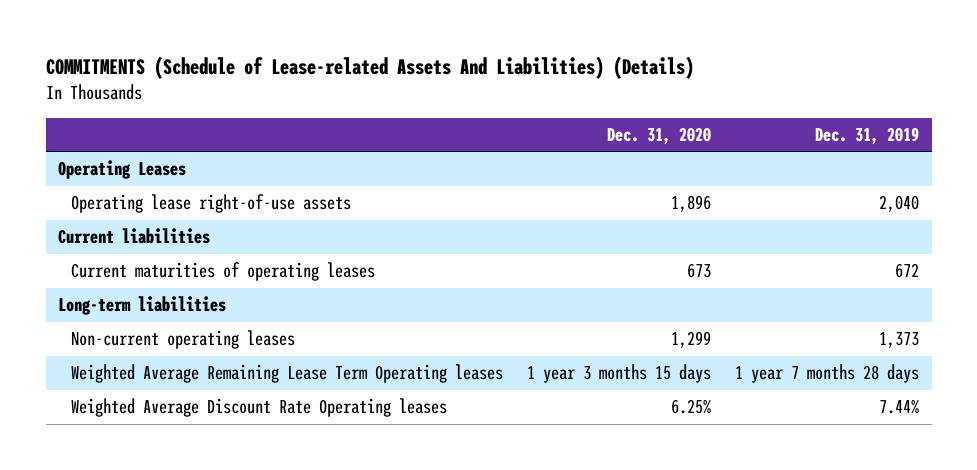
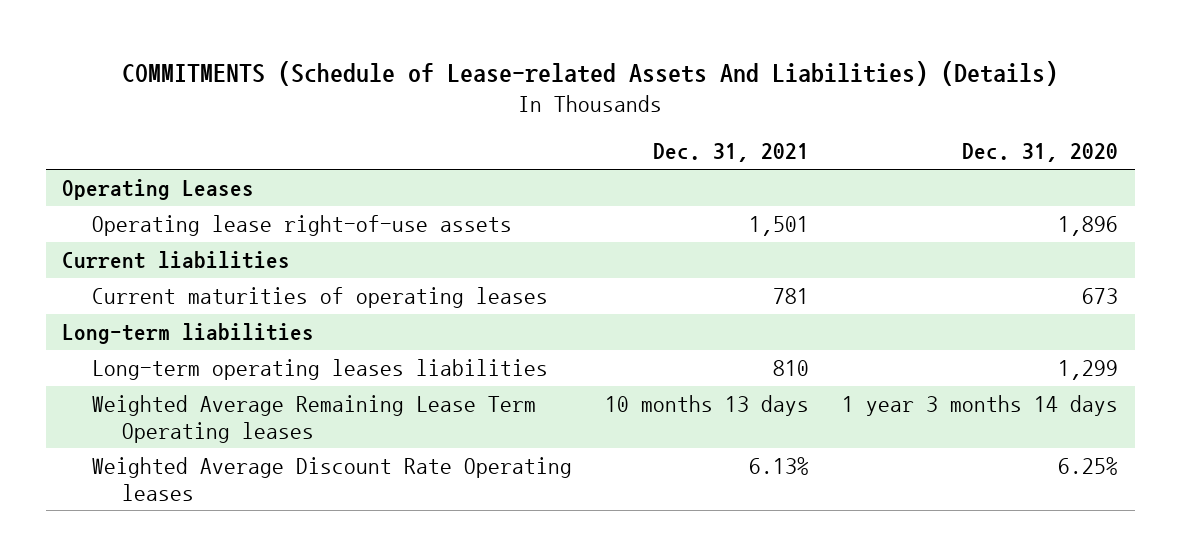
[815,127,920,146] Dec. 31, 2019 -> none
none -> [653,143,810,163] Dec. 31, 2021
[71,330,296,350] Non-current operating leases -> [92,359,549,381] Long-term operating leases liabilities
[527,364,712,384] 1 year 3 months 15 days -> [842,395,1119,417] 1 year 3 months 14 days

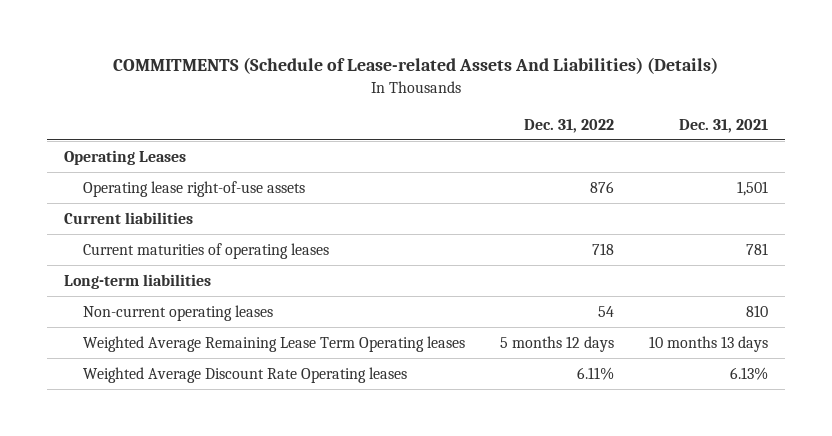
[962,143,1119,163] Dec. 31, 2020 -> none
none -> [523,118,614,133] Dec. 31, 2022
[92,359,549,381] Long-term operating leases liabilities -> [82,305,273,322] Non-current operating leases

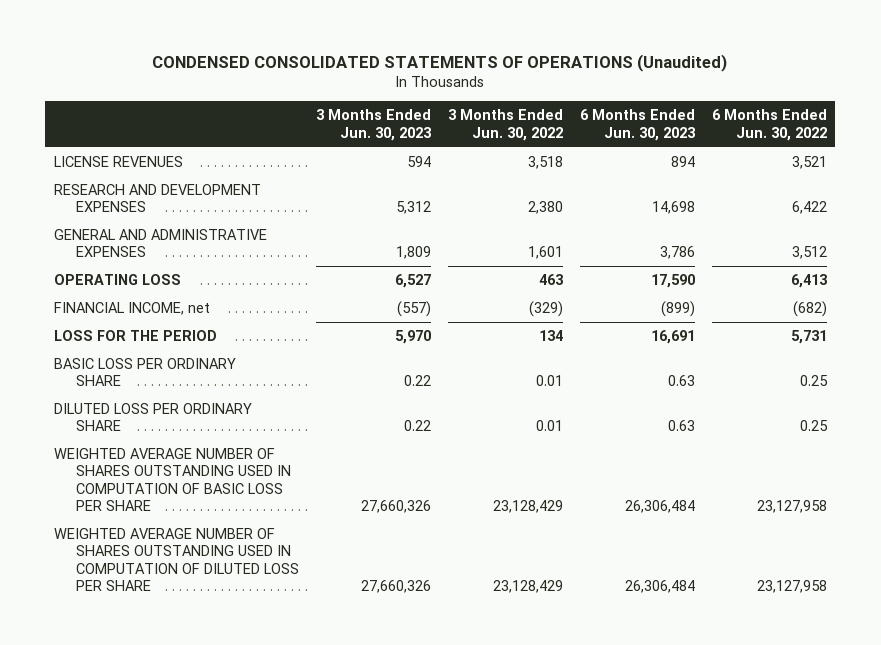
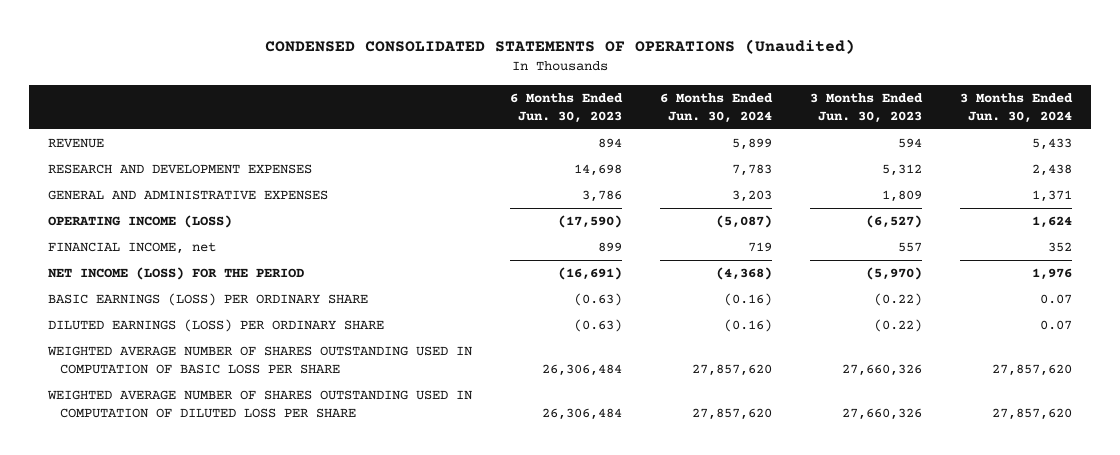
[448,109,564,141] 3 Months Ended Jun. 30, 2022 -> none
[711,109,827,141] 6 Months Ended Jun. 30, 2022 -> none
none -> [660,92,774,123] 6 Months Ended Jun. 30, 2024
none -> [960,92,1074,123] 3 Months Ended Jun. 30, 2024
[53,156,183,168] LICENSE REVENUES -> [48,138,105,149] REVENUE
[53,274,181,286] OPERATING LOSS -> [48,215,233,229] OPERATING INCOME (LOSS)
[395,274,432,289] 6,527 -> [866,215,923,229] (6,527)
[650,274,695,289] 17,590 -> [558,215,623,229] (17,590)
[397,301,432,318] (557) -> [898,242,923,253] 557
[660,301,695,318] (899) -> [598,242,623,253] 899
[53,330,217,342] LOSS FOR THE PERIOD -> [48,267,305,281] NET INCOME (LOSS) FOR THE PERIOD
[395,330,432,345] 5,970 -> [866,267,923,281] (5,970)
[650,330,695,345] 16,691 -> [558,267,623,281] (16,691)
[53,358,236,387] BASIC LOSS PER ORDINARY SHARE -> [48,293,369,307] BASIC EARNINGS (LOSS) PER ORDINARY SHARE
[404,375,432,387] 0.22 -> [874,293,923,307] (0.22)
[667,375,695,387] 0.63 -> [574,293,623,307] (0.63)
[53,403,252,432] DILUTED LOSS PER ORDINARY SHARE -> [48,319,385,333] DILUTED EARNINGS (LOSS) PER ORDINARY SHARE
[404,420,432,432] 0.22 -> [874,319,923,333] (0.22)
[667,420,695,432] 0.63 -> [574,319,623,333] (0.63)

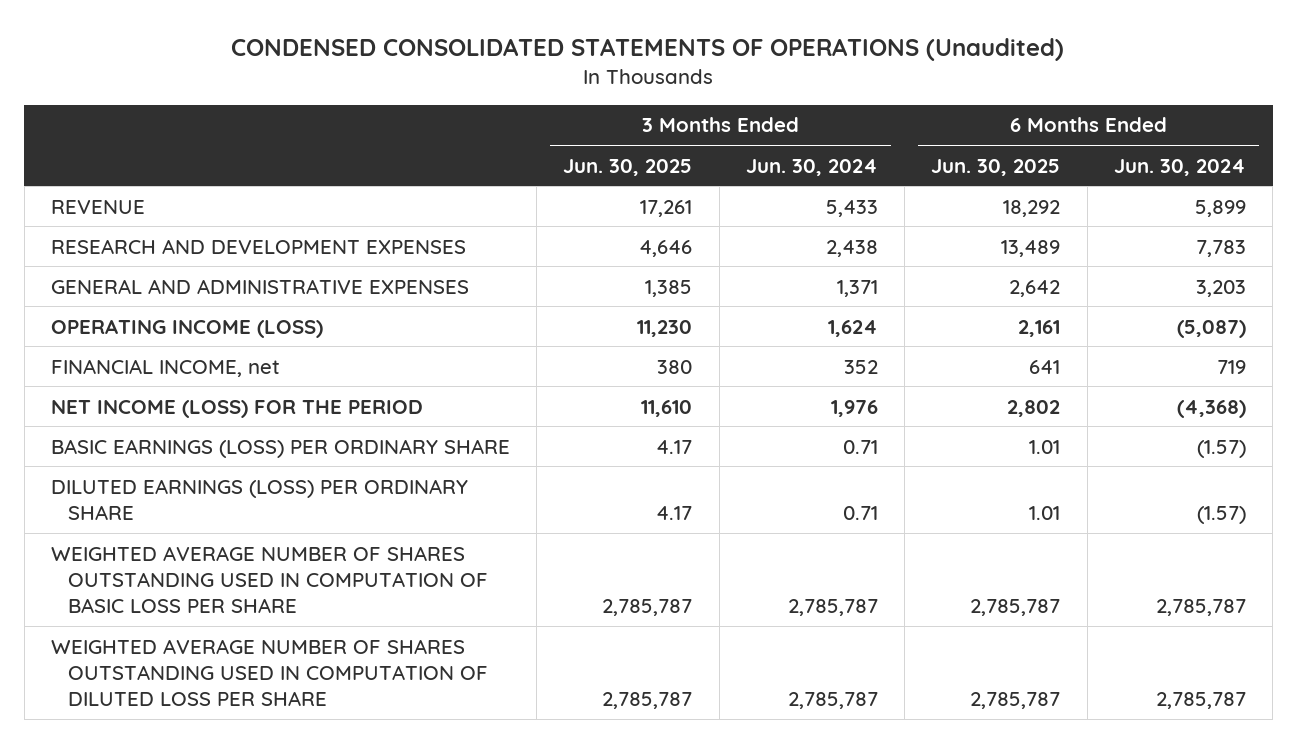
[510,92,624,123] 6 Months Ended Jun. 30, 2023 -> none
[810,92,924,123] 3 Months Ended Jun. 30, 2023 -> none
none -> [563,158,693,176] Jun. 30, 2025
none -> [931,158,1061,176] Jun. 30, 2025
[724,293,773,307] (0.16) -> [1197,439,1247,458] (1.57)
[1040,294,1073,305] 0.07 -> [842,439,878,454] 0.71
[724,319,773,333] (0.16) -> [1197,505,1247,524] (1.57)
[1040,320,1073,331] 0.07 -> [842,505,878,520] 0.71
[692,364,773,377] 27,857,620 -> [1156,599,1247,617] 2,785,787
[992,364,1073,377] 27,857,620 -> [787,599,878,617] 2,785,787
[692,408,773,421] 27,857,620 -> [1156,692,1247,710] 2,785,787
[992,408,1073,421] 27,857,620 -> [787,692,878,710] 2,785,787

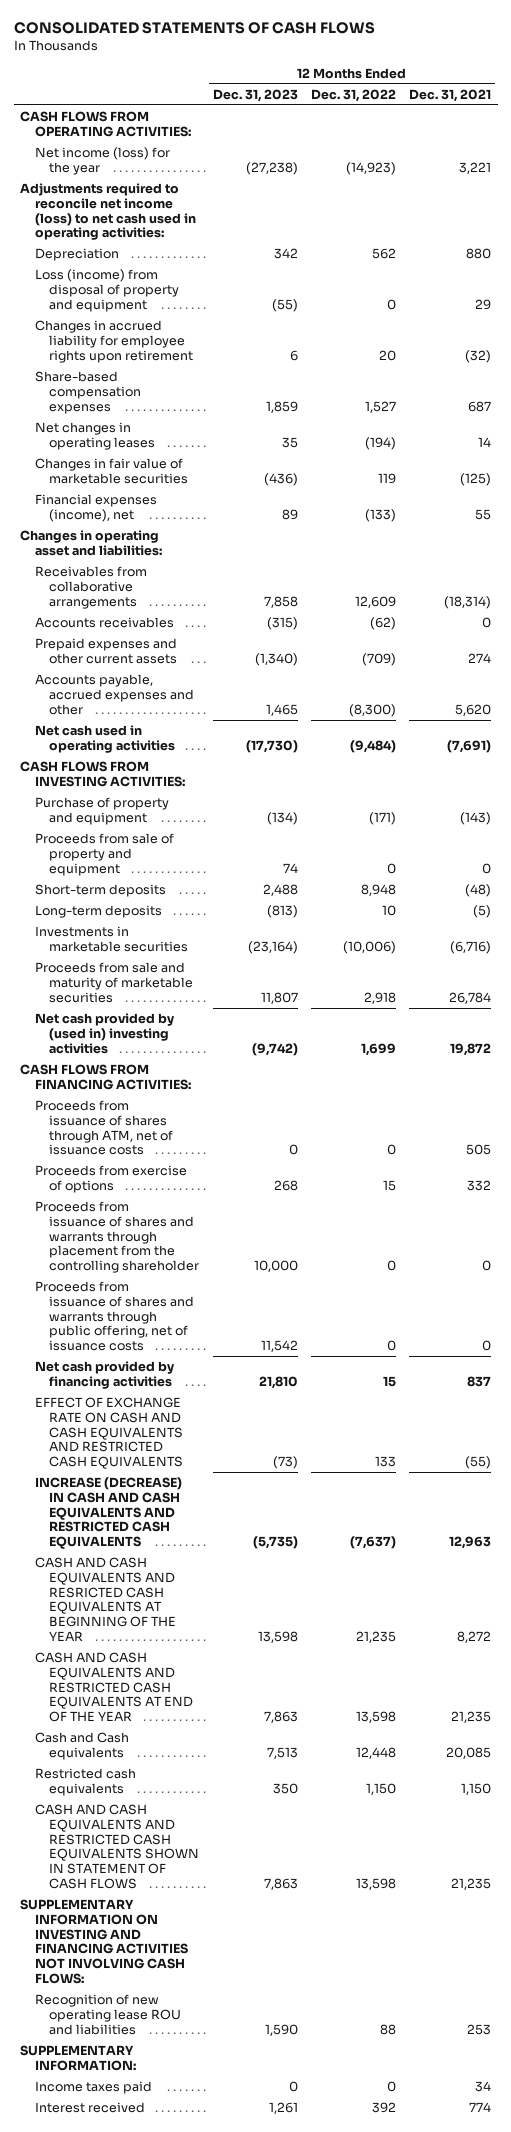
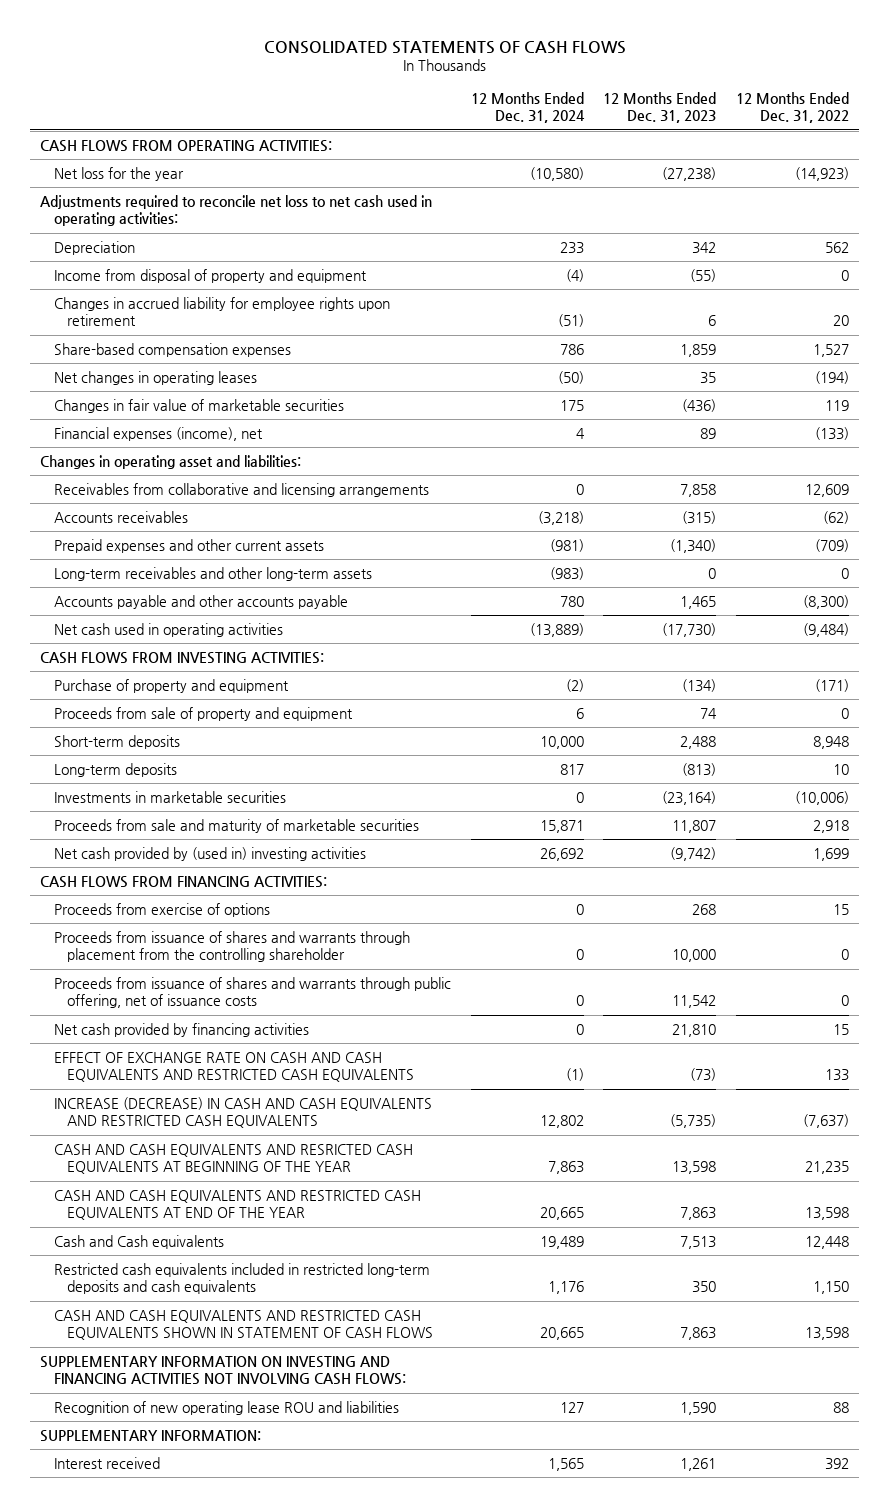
[409,88,492,102] Dec. 31, 2021 -> none
none -> [470,92,585,124] 12 Months Ended Dec. 31, 2024
[34,147,170,175] Net income (loss) for the year -> [53,166,184,181] Net loss for the year
[20,183,196,241] Adjustments required to reconcile net income (loss) to net cash used in operating activities: -> [39,194,432,227] Adjustments required to reconcile net loss to net cash used in operating activities:
[34,269,180,312] Loss (income) from disposal of property and equipment -> [53,268,367,283] Income from disposal of property and equipment
[34,566,147,609] Receivables from collaborative arrangements -> [53,482,429,497] Receivables from collaborative and licensing arrangements
none -> [53,566,372,581] Long-term receivables and other long-term assets
[34,674,195,715] Accounts payable, accrued expenses and other -> [53,594,348,609] Accounts payable and other accounts payable
[34,1100,174,1156] Proceeds from issuance of shares through ATM, net of issuance costs -> none
[34,1768,136,1796] Restricted cash equivalents -> [53,1262,430,1295] Restricted cash equivalents included in restricted long-term deposits and cash equivalents
[34,2081,152,2095] Income taxes paid -> none

